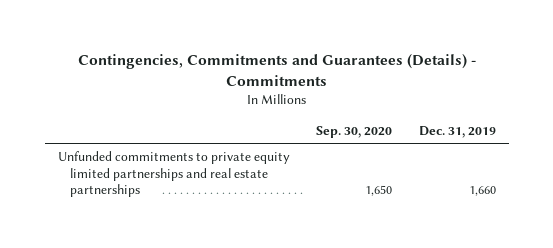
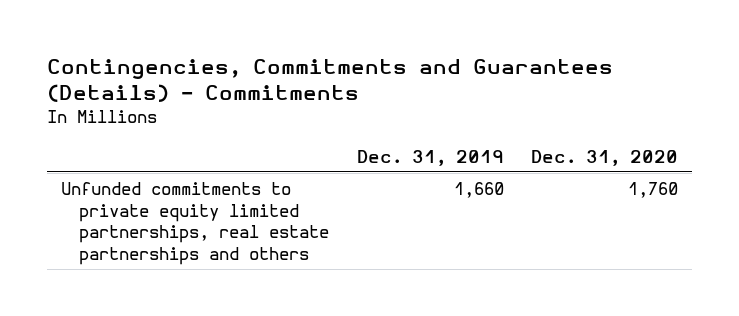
[316,125,393,138] Sep. 30, 2020 -> none
none -> [530,149,678,166] Dec. 31, 2020
[57,151,290,198] Unfunded commitments to private equity limited partnerships and real estate partnerships -> [60,182,330,265] Unfunded commitments to private equity limited partnerships, real estate partnerships and others

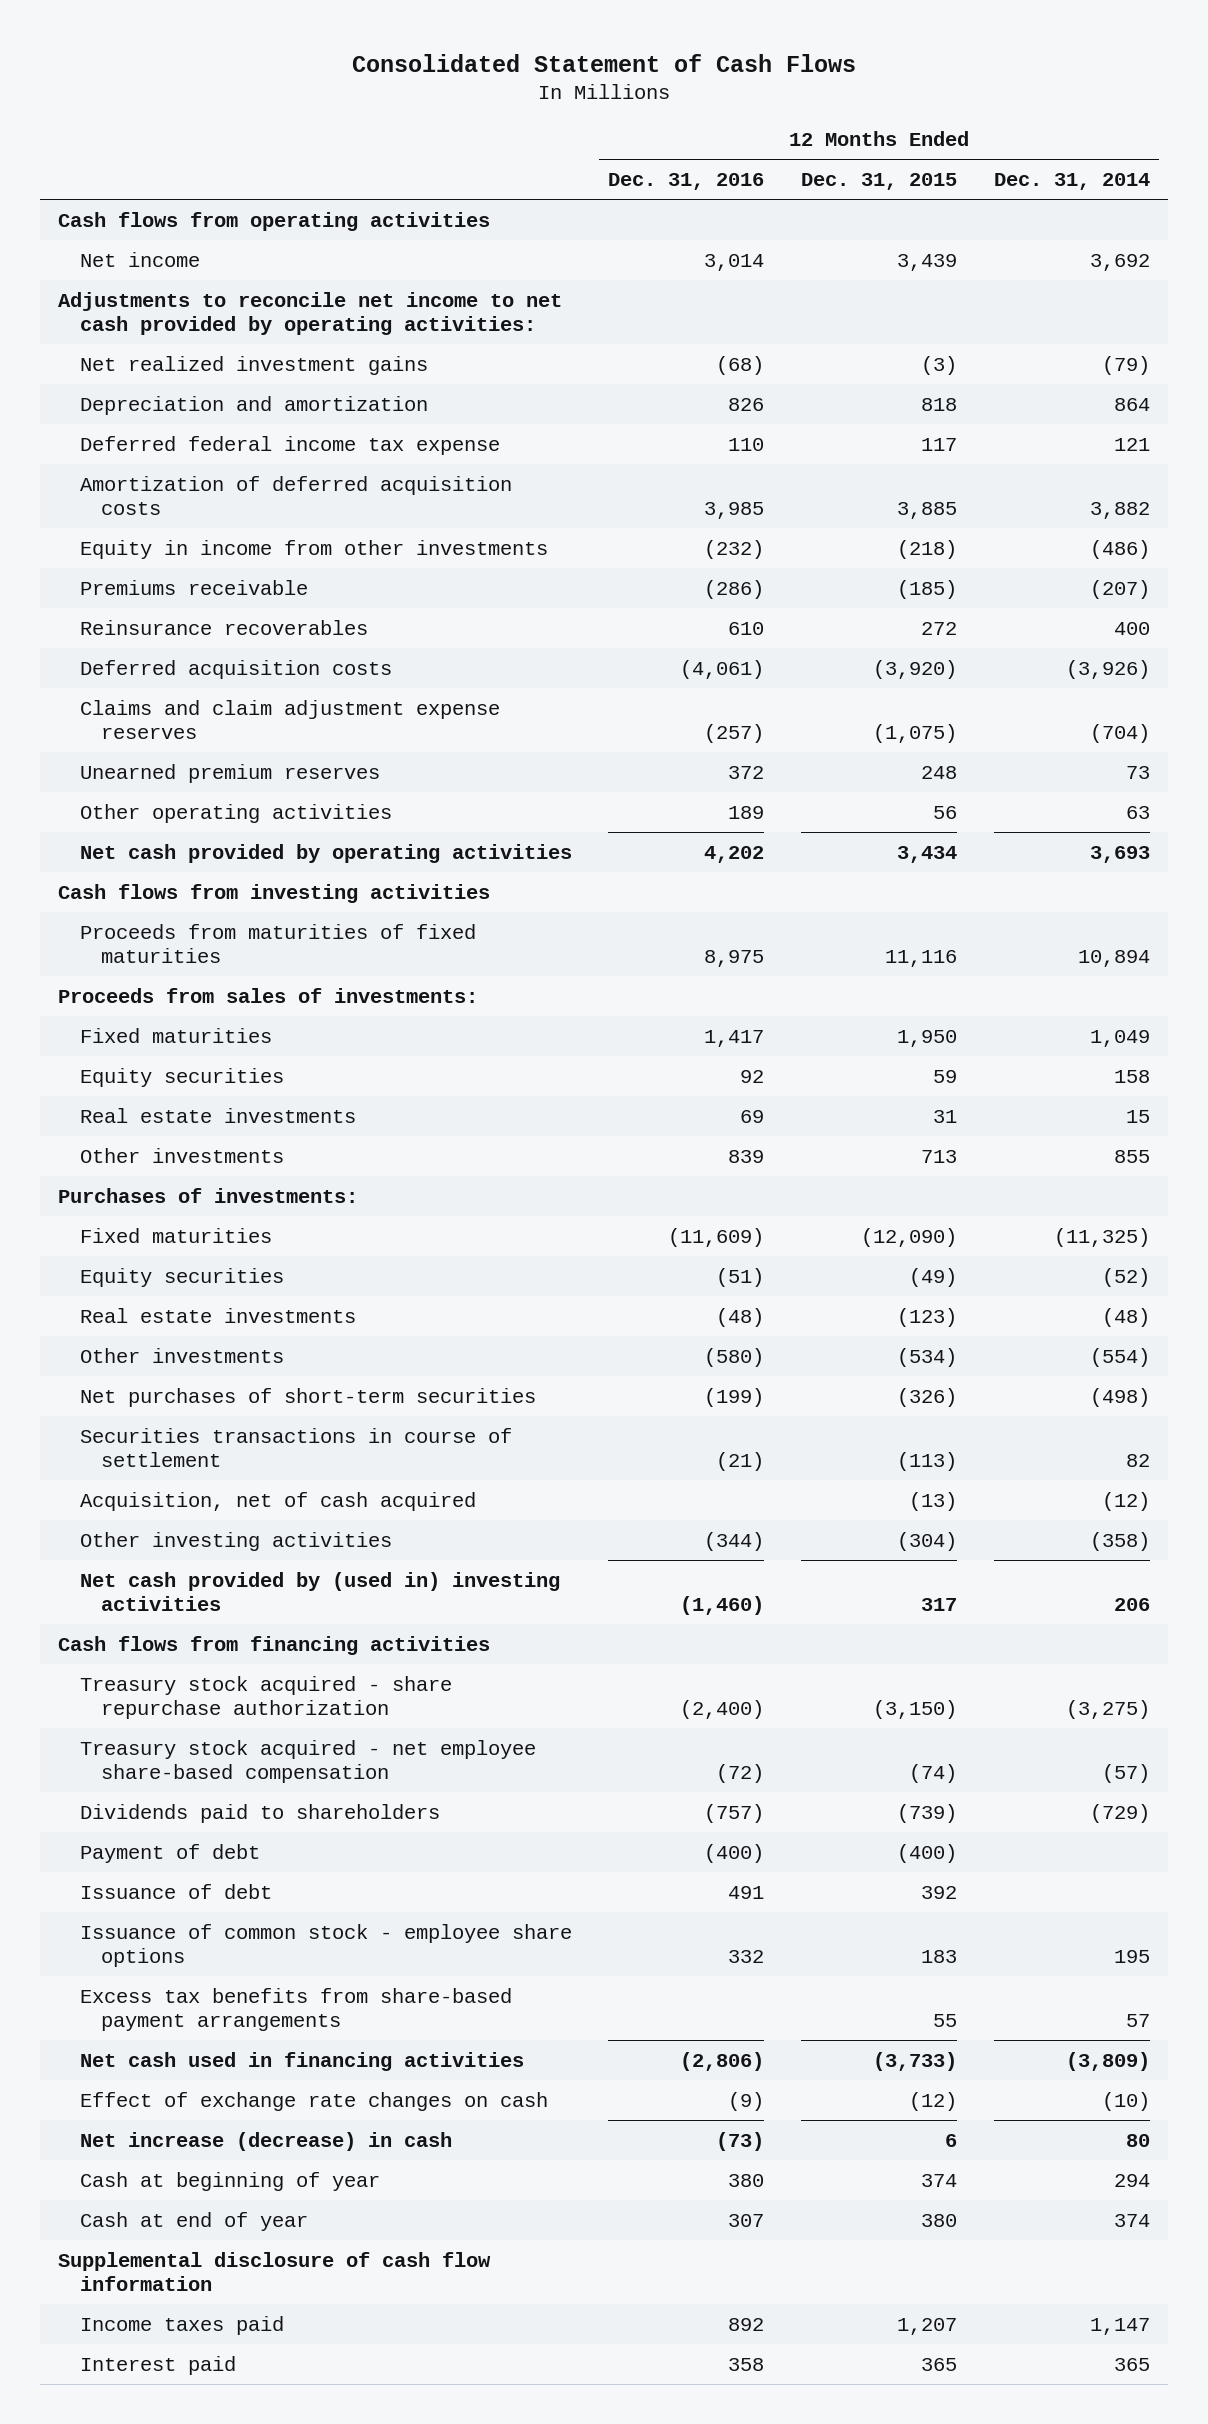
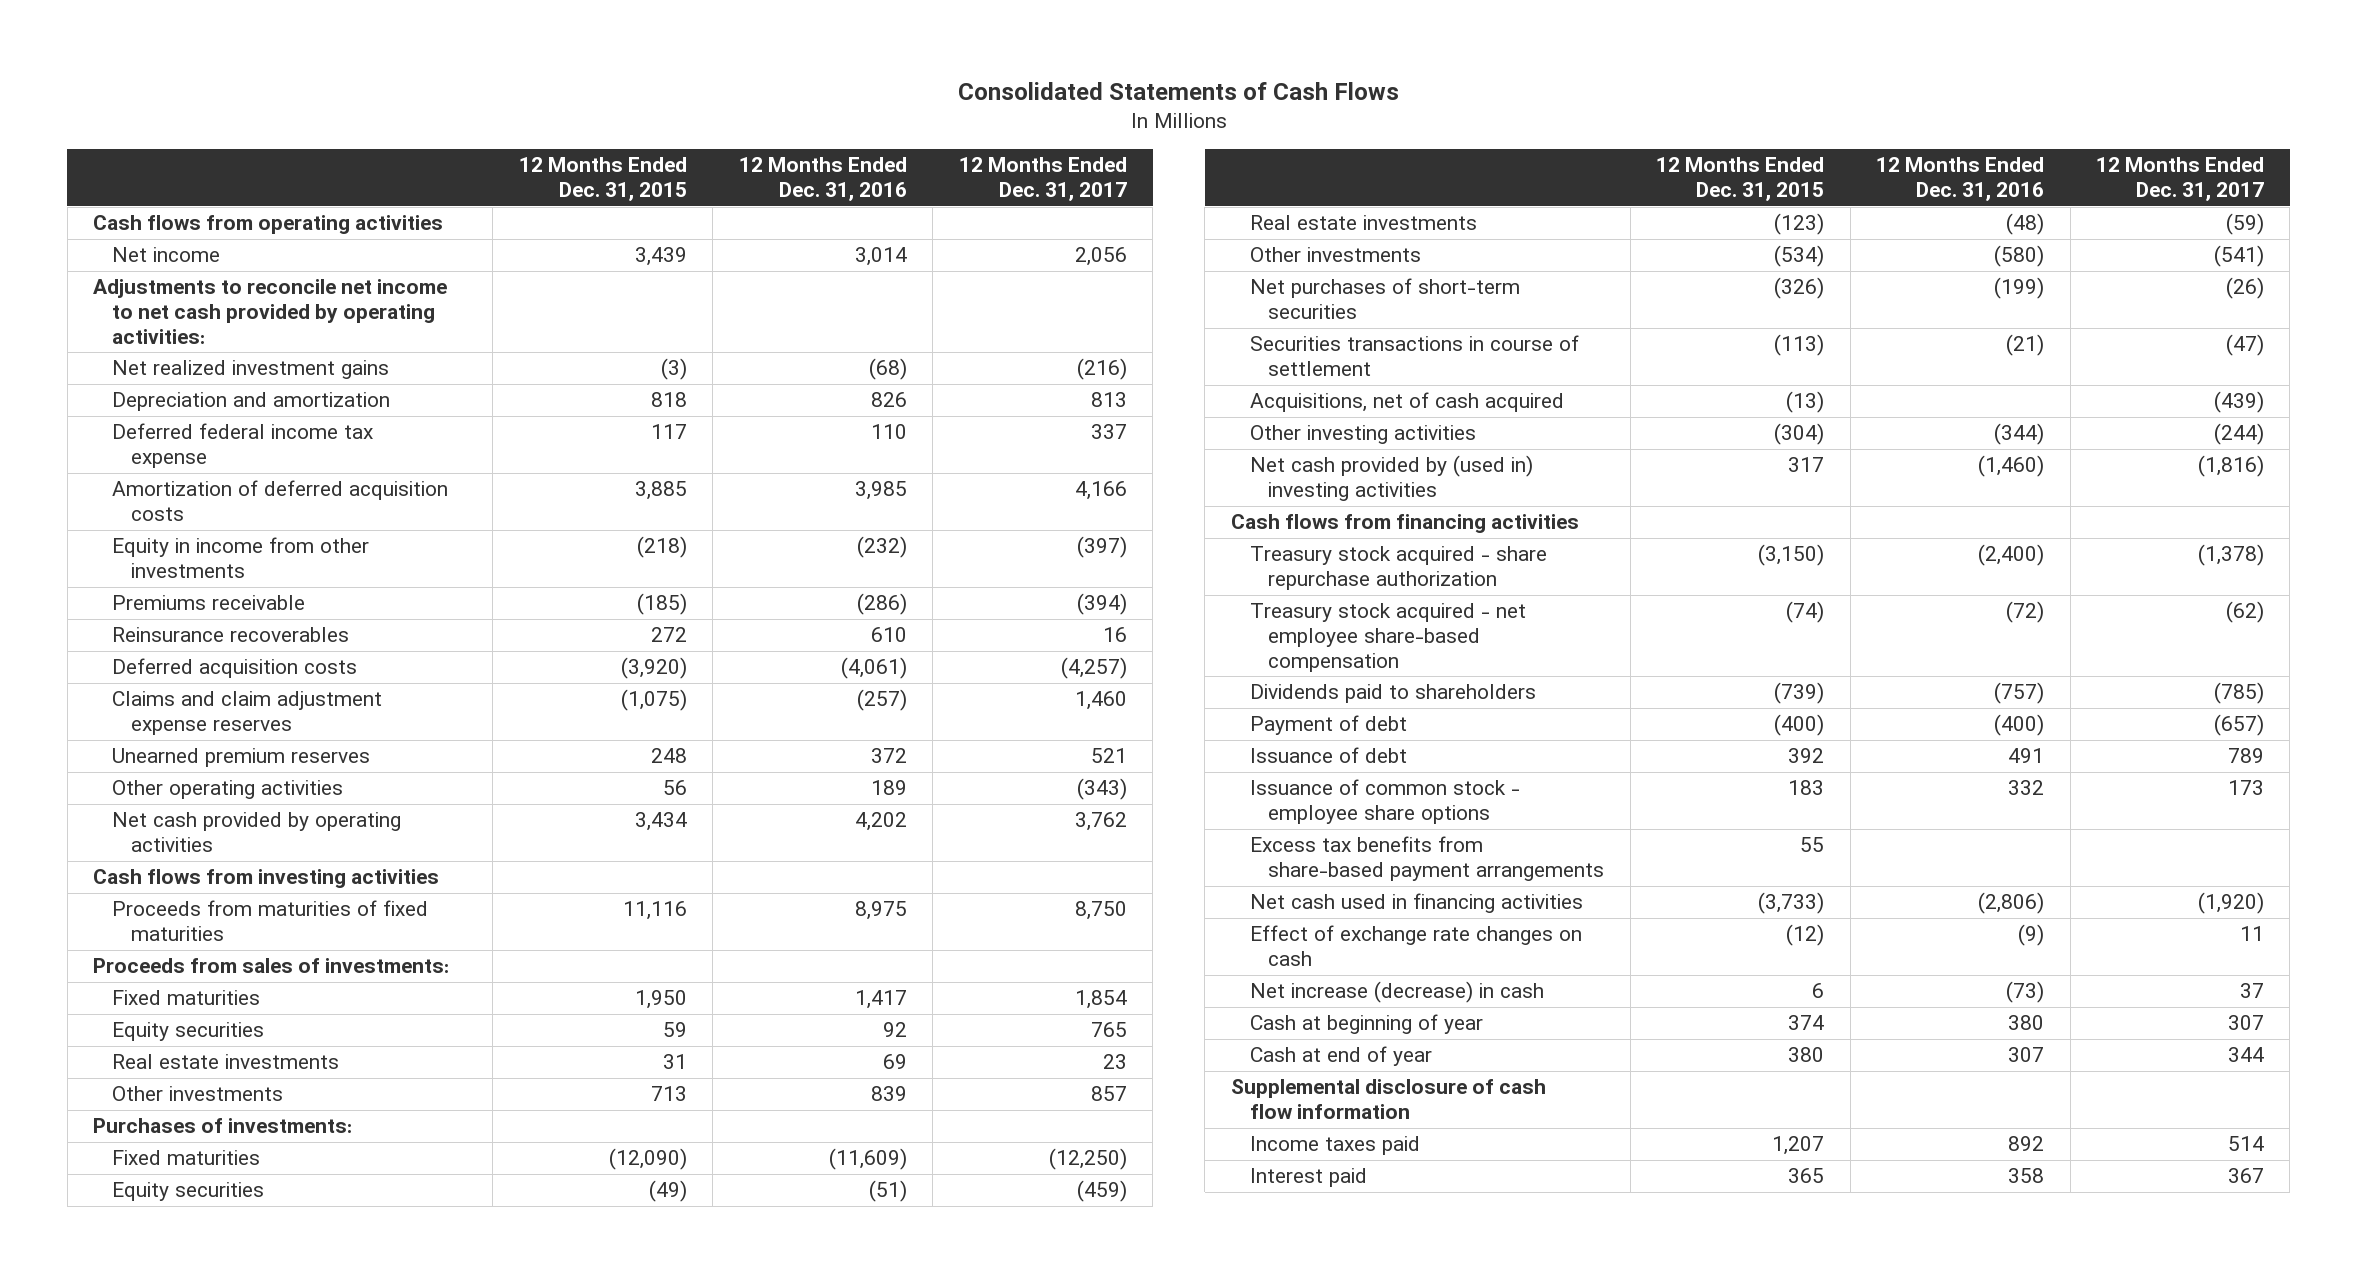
[352,53,857,72] Consolidated Statement of Cash Flows -> [957,81,1399,100] Consolidated Statements of Cash Flows
[994,173,1151,191] Dec. 31, 2014 -> none
none -> [958,157,1127,202] 12 Months Ended Dec. 31, 2017
[79,1491,476,1511] Acquisition, net of cash acquired -> [1249,392,1564,413] Acquisitions, net of cash acquired

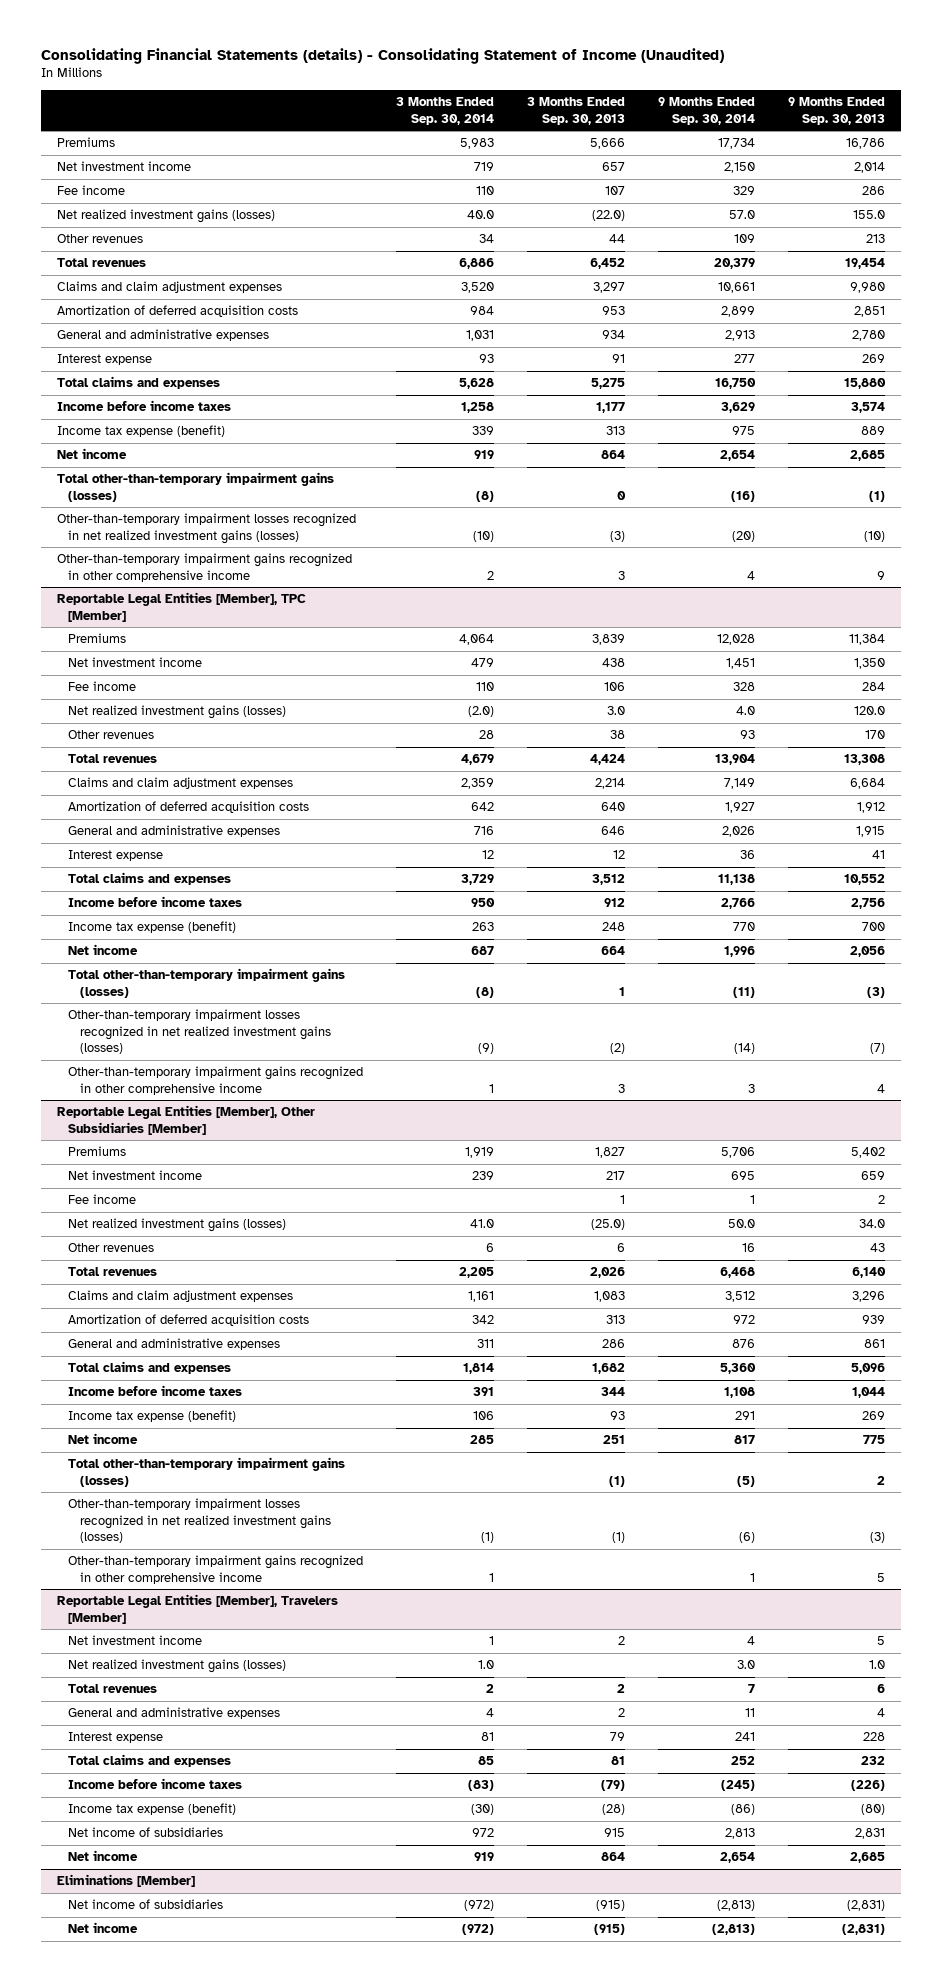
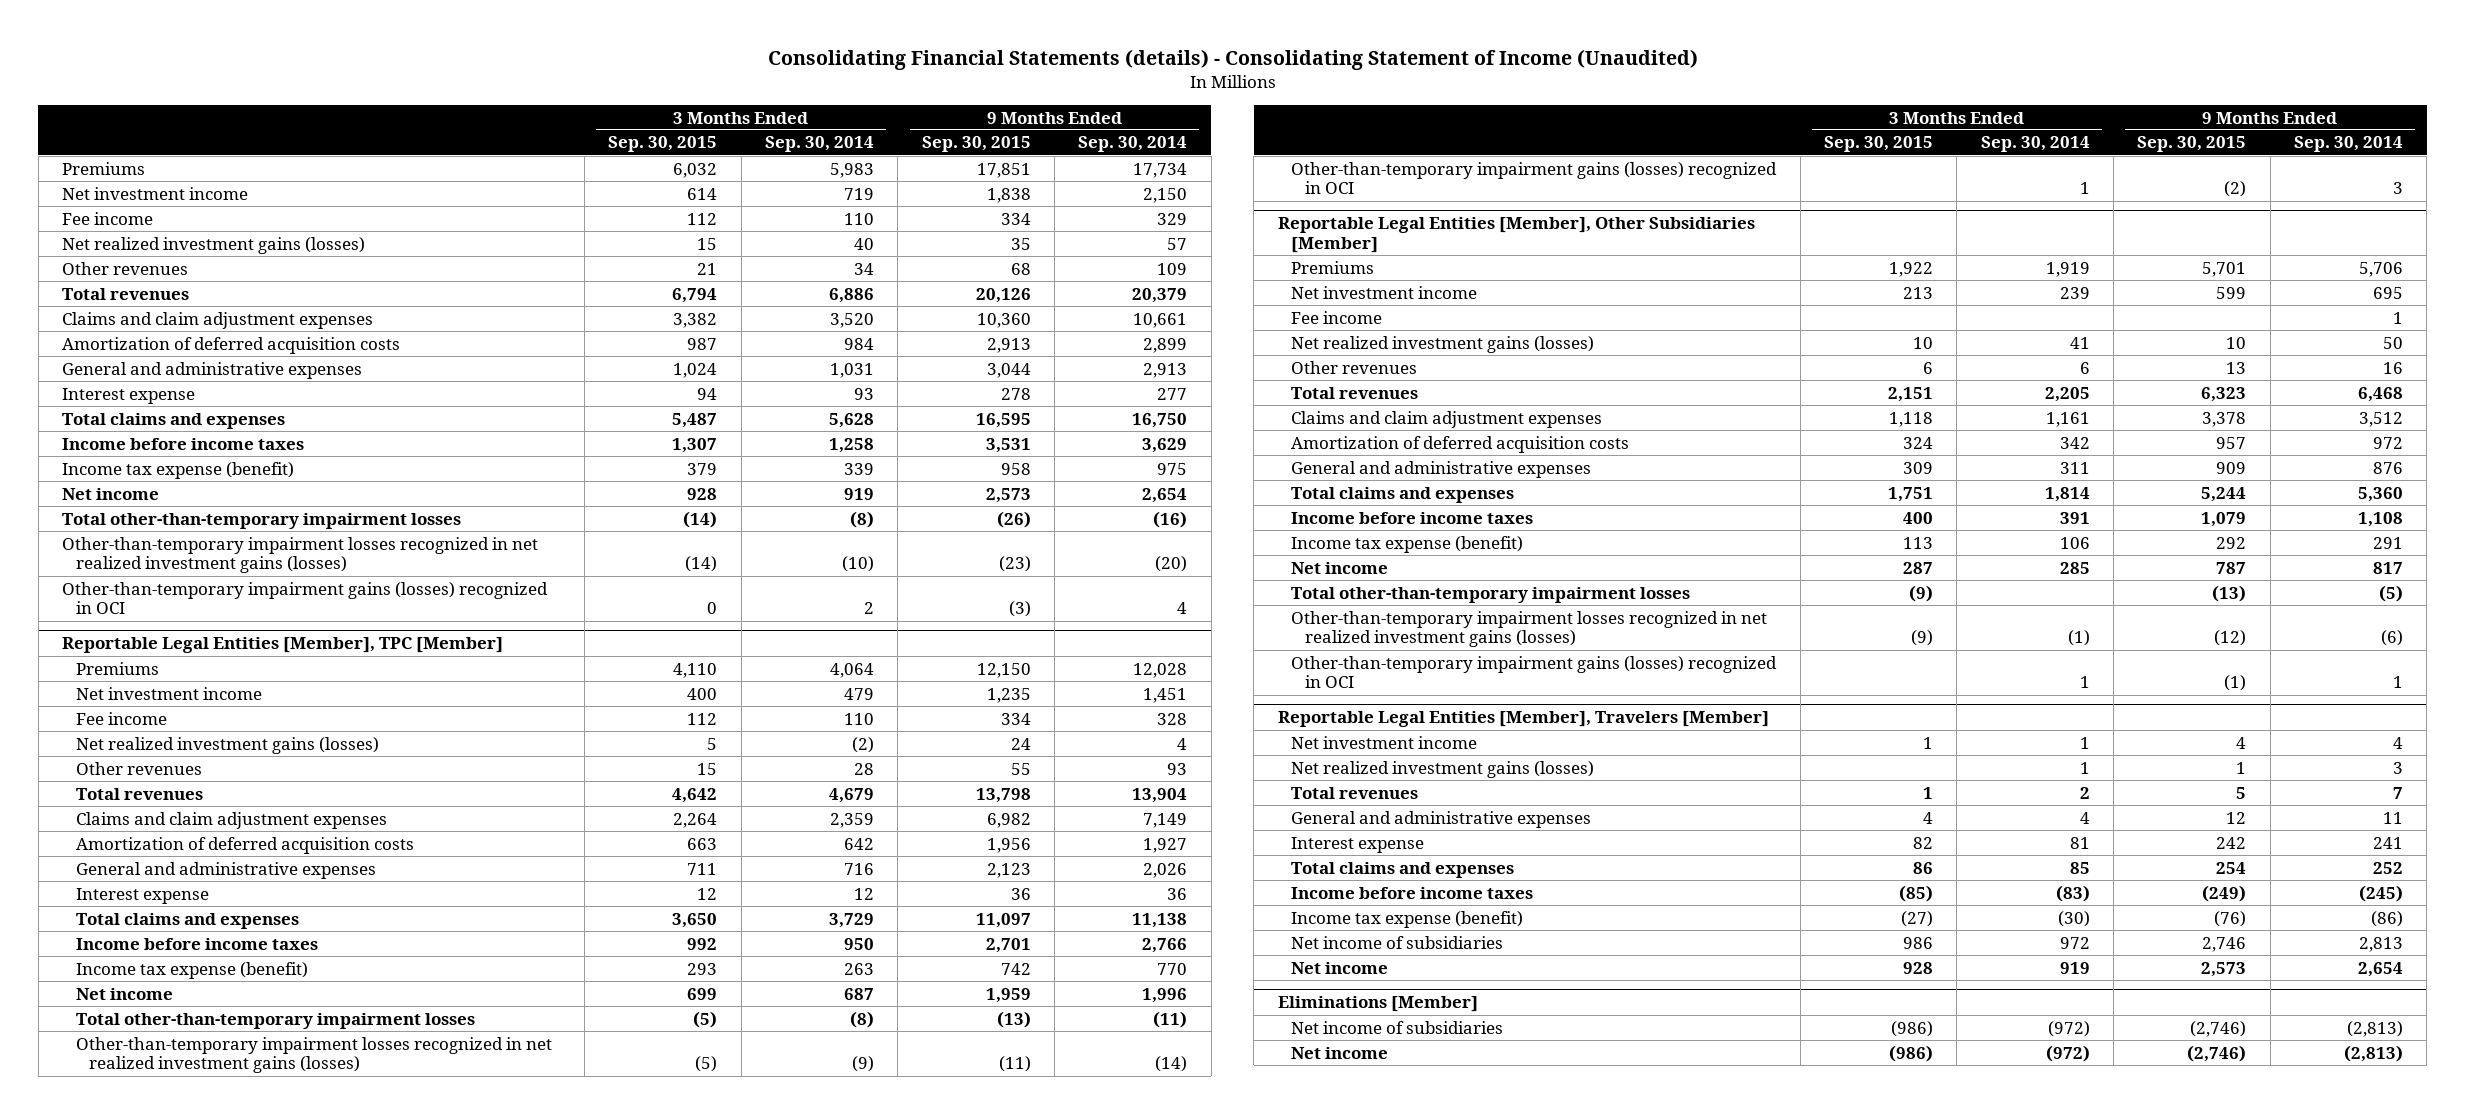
[526,97,625,125] 3 Months Ended Sep. 30, 2013 -> none
[787,97,885,125] 9 Months Ended Sep. 30, 2013 -> none
none -> [608,136,718,153] Sep. 30, 2015
none -> [921,136,1031,153] Sep. 30, 2015
[467,210,495,220] 40.0 -> [854,237,875,250] 40
[728,210,755,220] 57.0 -> [1167,237,1188,250] 57
[57,472,335,502] Total other-than-temporary impairment gains (losses) -> [62,512,462,529] Total other-than-temporary impairment losses
[57,553,353,582] Other-than-temporary impairment gains recognized in other comprehensive income -> [62,581,549,615] Other-than-temporary impairment gains (losses) recognized in OCI
[468,706,495,718] (2.0) -> [852,736,875,753] (2)
[735,706,755,716] 4.0 -> [1177,737,1188,750] 4
[68,968,346,998] Total other-than-temporary impairment gains (losses) -> [75,1012,475,1029] Total other-than-temporary impairment losses
[68,1066,364,1095] Other-than-temporary impairment gains recognized in other comprehensive income -> [1291,161,1778,195] Other-than-temporary impairment gains (losses) recognized in OCI
[470,1219,495,1229] 41.0 -> [2069,336,2090,349] 41
[727,1219,755,1229] 50.0 -> [2383,336,2404,349] 50
[68,1457,346,1487] Total other-than-temporary impairment gains (losses) -> [1291,586,1691,603] Total other-than-temporary impairment losses
[68,1555,364,1584] Other-than-temporary impairment gains recognized in other comprehensive income -> [1291,655,1778,689] Other-than-temporary impairment gains (losses) recognized in OCI
[478,1660,495,1670] 1.0 -> [2079,761,2090,774] 1
[736,1660,755,1670] 3.0 -> [2393,761,2404,774] 3

